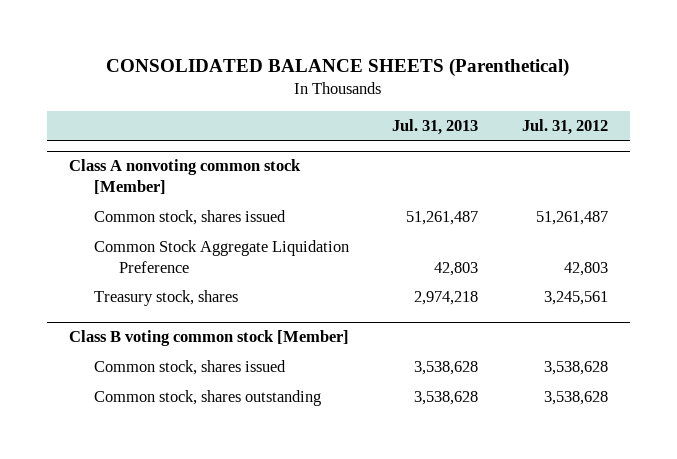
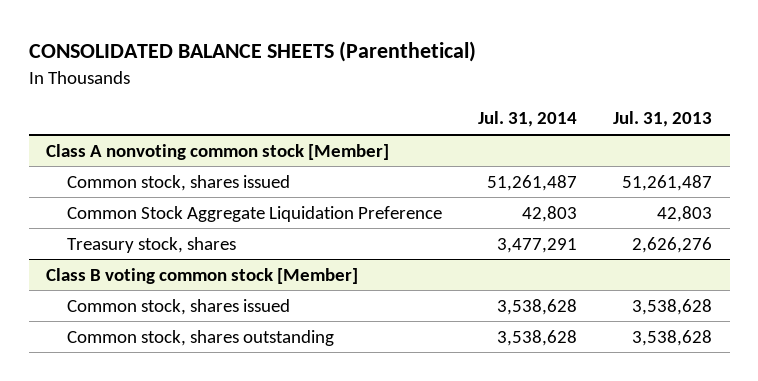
[521,118,608,135] Jul. 31, 2012 -> none
none -> [477,111,577,128] Jul. 31, 2014
[414,291,479,306] 2,974,218 -> [631,236,712,253] 2,626,276

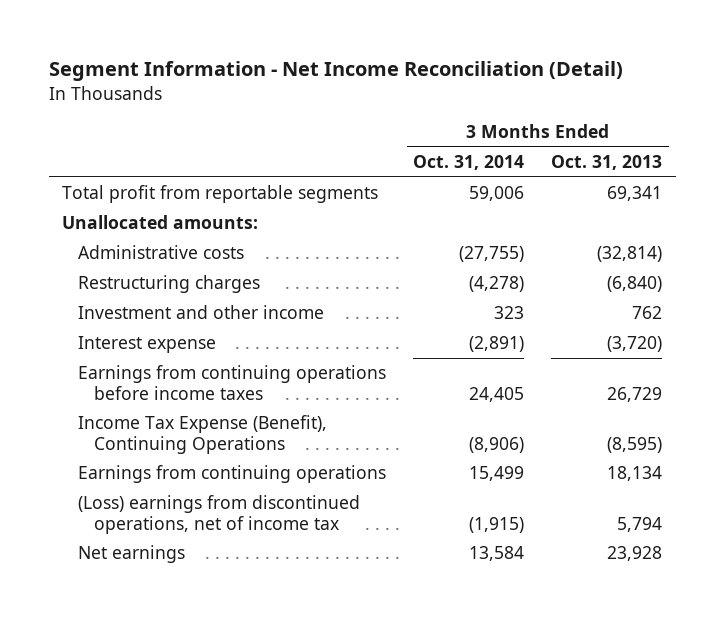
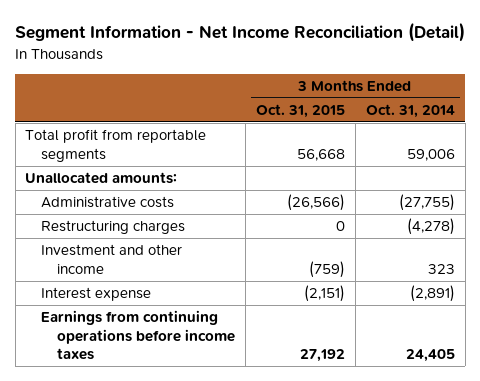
[551,155,663,171] Oct. 31, 2013 -> none
none -> [256,103,346,118] Oct. 31, 2015
[78,415,328,454] Income Tax Expense (Benefit), Continuing Operations -> none
[78,465,387,484] Earnings from continuing operations -> none
[78,495,361,534] (Loss) earnings from discontinued operations, net of income tax -> none
[78,545,186,564] Net earnings -> none

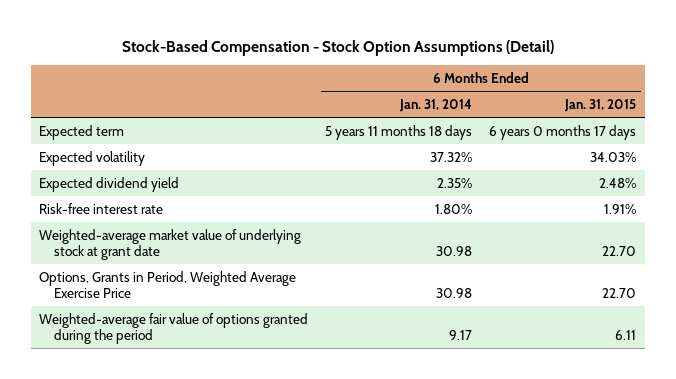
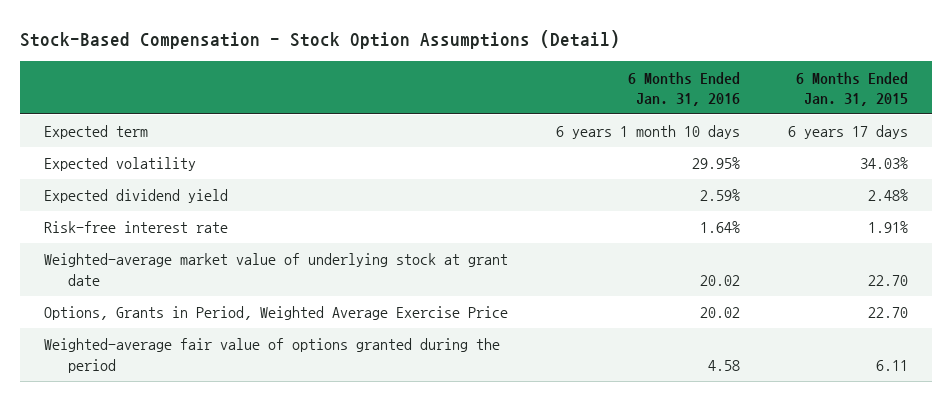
[399,99,473,113] Jan. 31, 2014 -> none
none -> [628,71,741,106] 6 Months Ended Jan. 31, 2016
[489,124,637,140] 6 years 0 months 17 days -> [788,125,909,140] 6 years 17 days

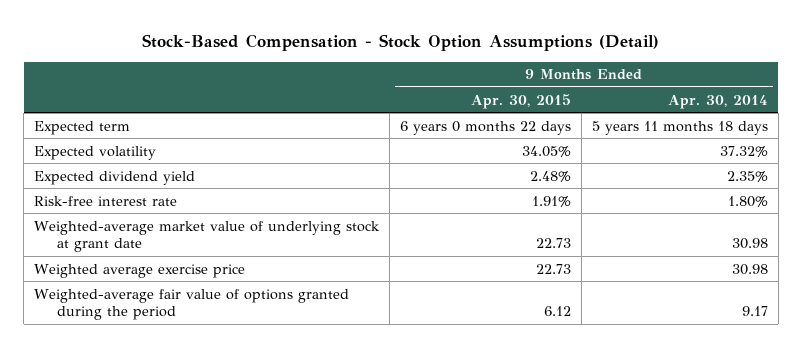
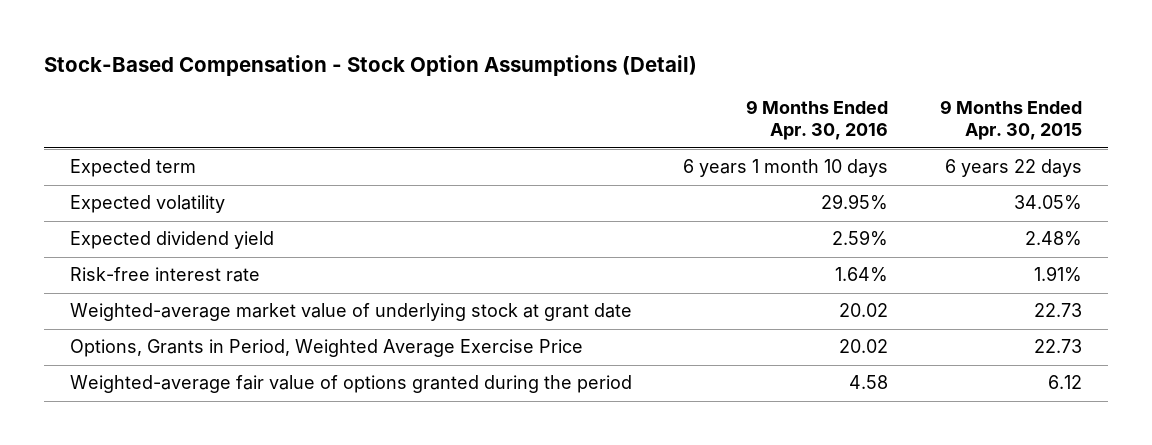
[667,94,768,109] Apr. 30, 2014 -> none
none -> [746,100,889,141] 9 Months Ended Apr. 30, 2016
[400,120,572,135] 6 years 0 months 22 days -> [944,159,1082,178] 6 years 22 days
[34,263,246,278] Weighted average exercise price -> [69,339,583,358] Options, Grants in Period, Weighted Average Exercise Price

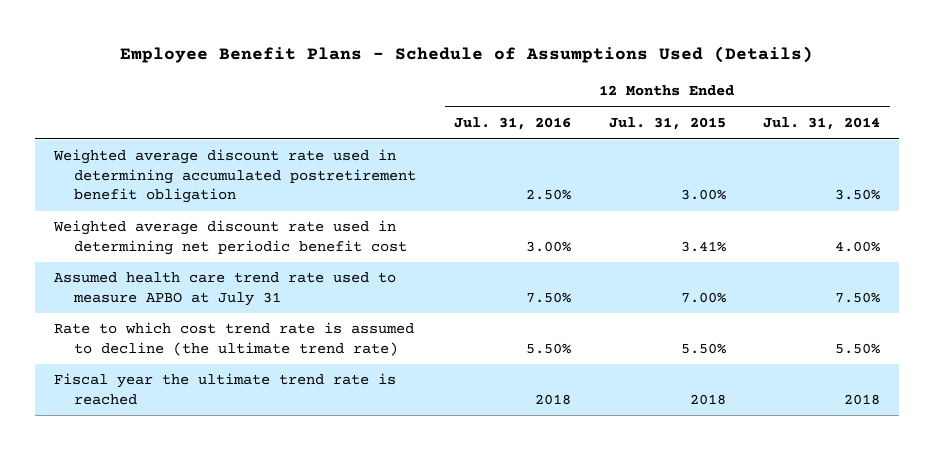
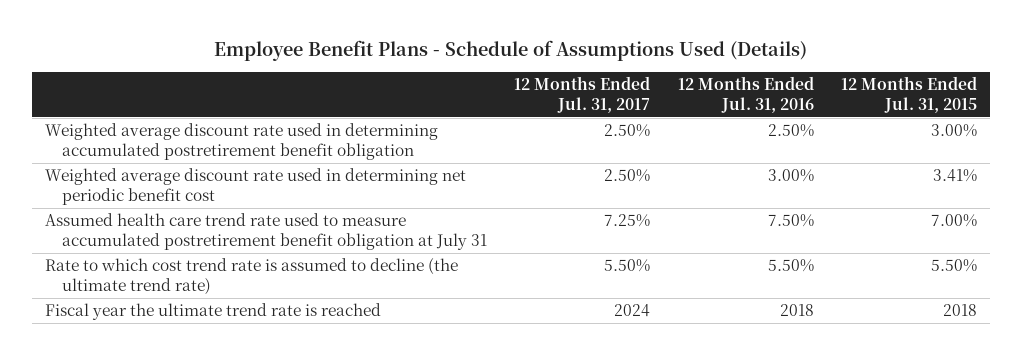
[763,117,881,131] Jul. 31, 2014 -> none
none -> [514,75,651,114] 12 Months Ended Jul. 31, 2017
[54,272,397,306] Assumed health care trend rate used to measure APBO at July 31 -> [45,213,488,251] Assumed health care trend rate used to measure accumulated postretirement benefit obligation at July 31

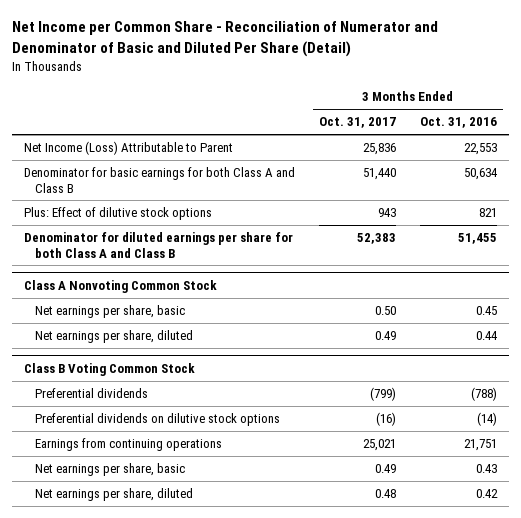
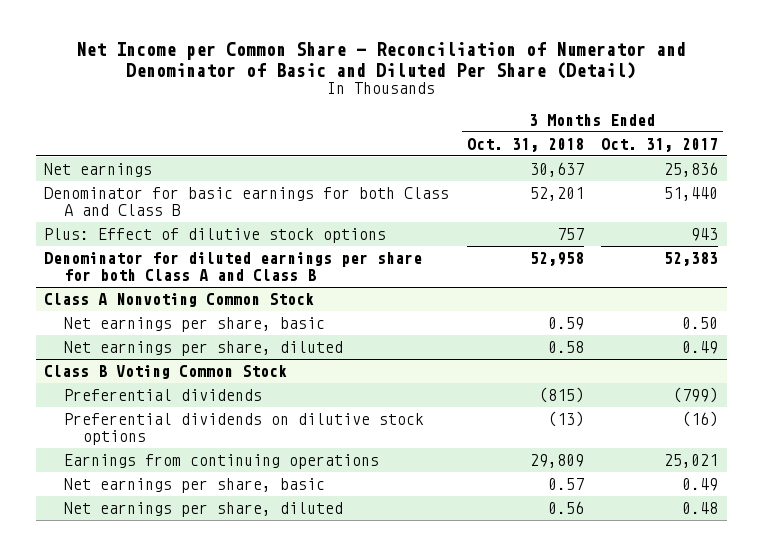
[420,117,498,129] Oct. 31, 2016 -> none
none -> [466,137,584,152] Oct. 31, 2018
[23,141,233,156] Net Income (Loss) Attributable to Parent -> [44,163,153,178] Net earnings

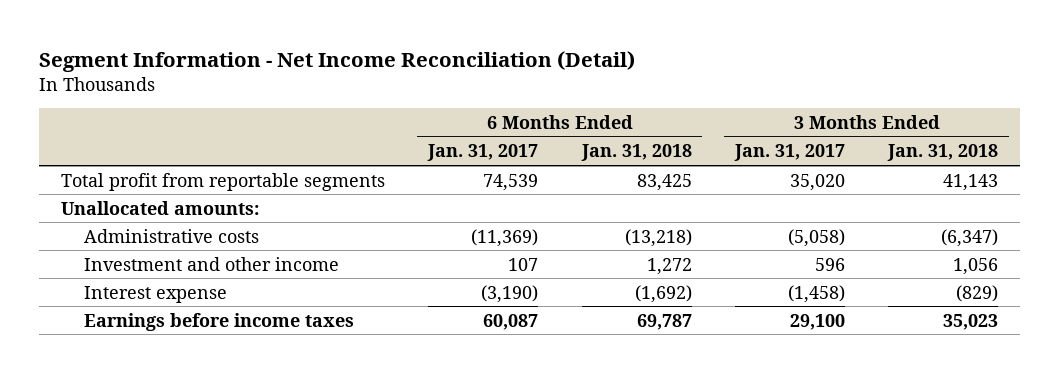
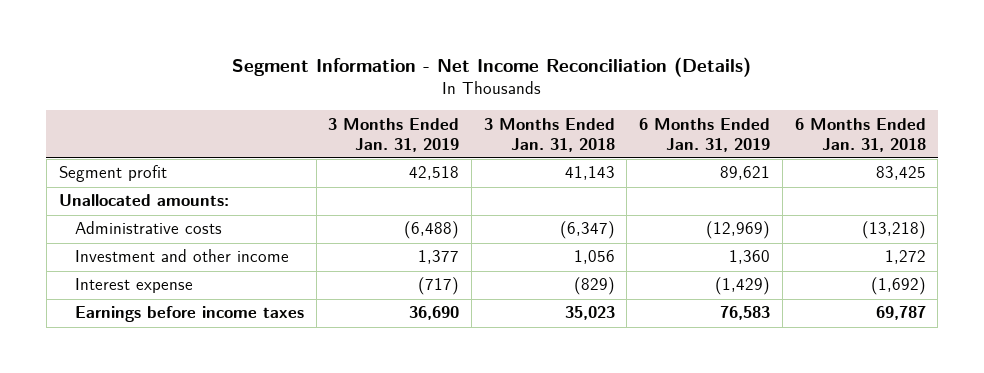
[38,50,635,72] Segment Information - Net Income Reconciliation (Detail) -> [232,56,752,77] Segment Information - Net Income Reconciliation (Details)
[427,144,539,162] Jan. 31, 2017 -> none
[734,144,846,162] Jan. 31, 2017 -> none
none -> [328,117,460,152] 3 Months Ended Jan. 31, 2019
none -> [639,117,771,152] 6 Months Ended Jan. 31, 2019
[60,172,385,191] Total profit from reportable segments -> [58,165,167,183] Segment profit

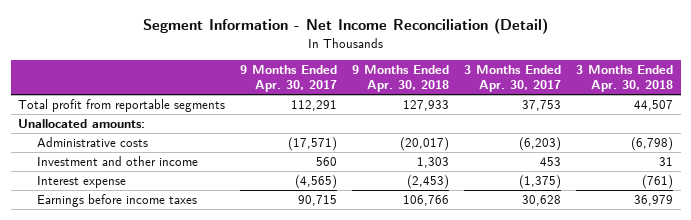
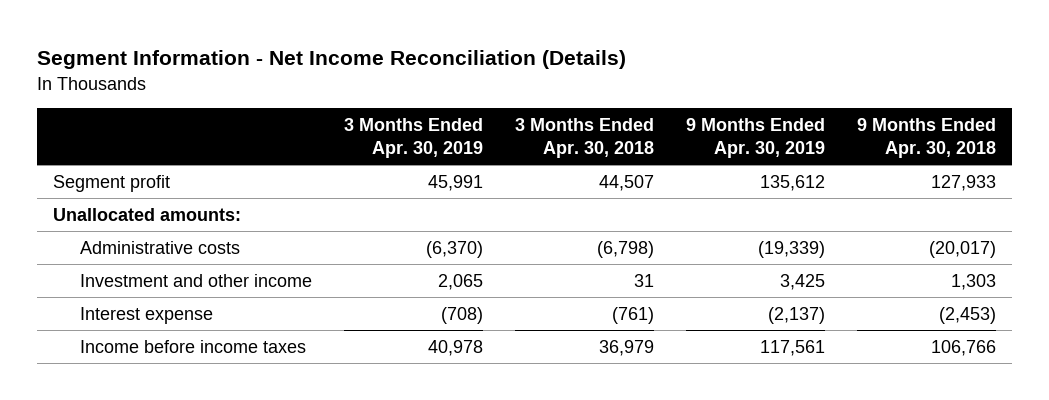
[142,18,548,35] Segment Information - Net Income Reconciliation (Detail) -> [36,49,626,69] Segment Information - Net Income Reconciliation (Details)
[240,64,338,93] 9 Months Ended Apr. 30, 2017 -> none
[464,64,562,93] 3 Months Ended Apr. 30, 2017 -> none
none -> [343,117,483,158] 3 Months Ended Apr. 30, 2019
none -> [686,117,826,158] 9 Months Ended Apr. 30, 2019
[18,98,226,112] Total profit from reportable segments -> [52,175,170,193] Segment profit
[37,193,198,207] Earnings before income taxes -> [79,340,306,354] Income before income taxes

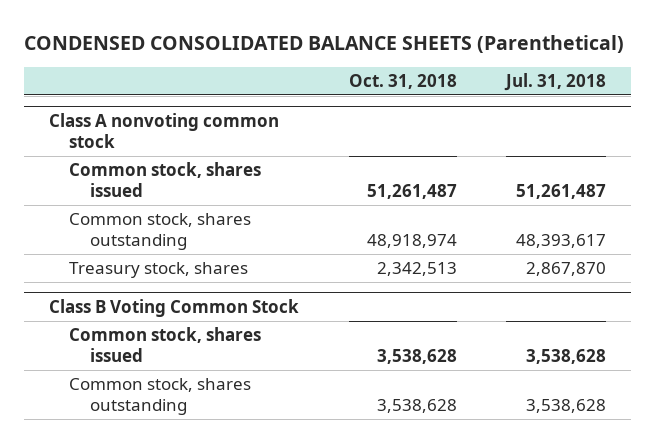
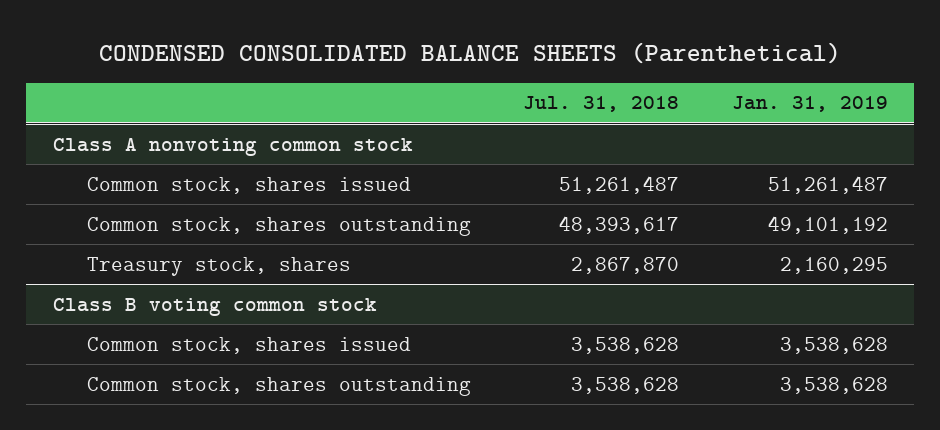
[348,73,457,89] Oct. 31, 2018 -> none
none -> [731,96,888,113] Jan. 31, 2019
[48,298,299,317] Class B Voting Common Stock -> [52,297,377,316] Class B voting common stock

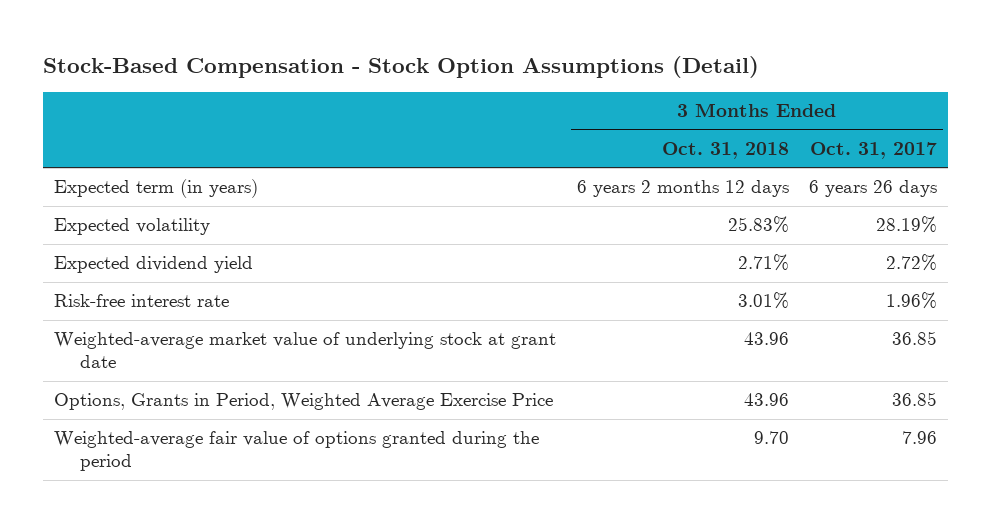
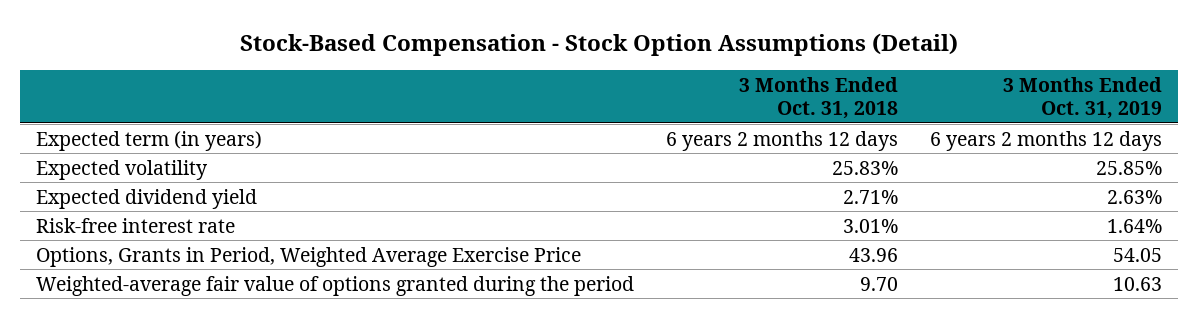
[810,141,938,159] Oct. 31, 2017 -> none
none -> [1003,76,1163,120] 3 Months Ended Oct. 31, 2019
[53,332,556,369] Weighted-average market value of underlying stock at grant date -> none

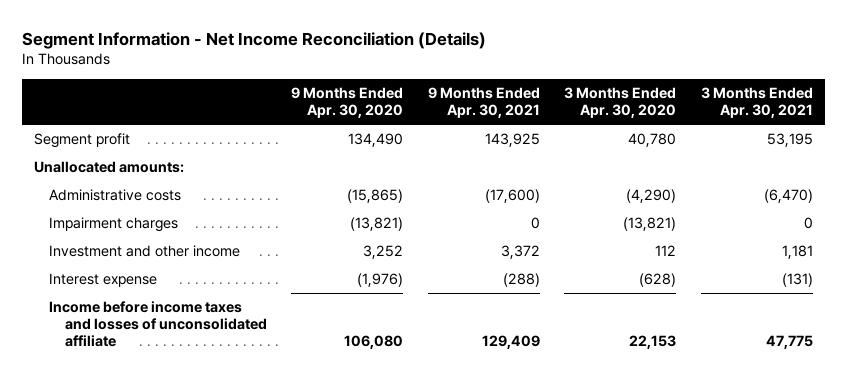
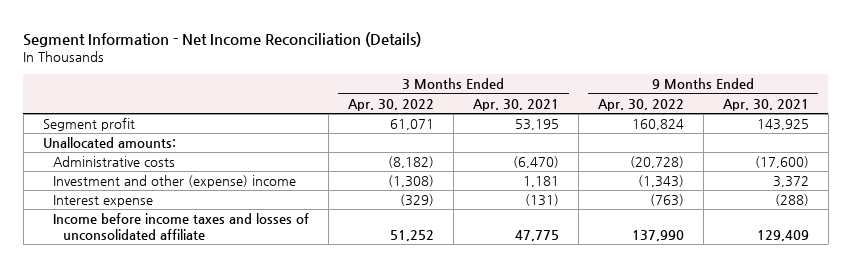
[291,87,404,119] 9 Months Ended Apr. 30, 2020 -> none
[564,87,677,119] 3 Months Ended Apr. 30, 2020 -> none
none -> [347,98,434,111] Apr. 30, 2022
none -> [597,98,684,111] Apr. 30, 2022
[49,217,179,233] Impairment charges -> none
[49,245,241,258] Investment and other income -> [53,175,297,189] Investment and other (expense) income

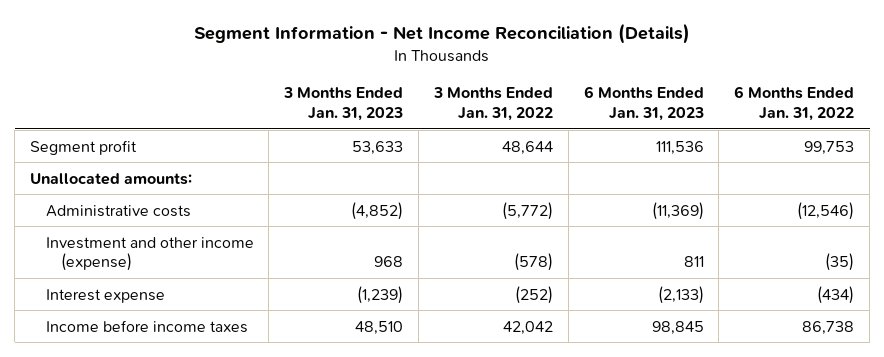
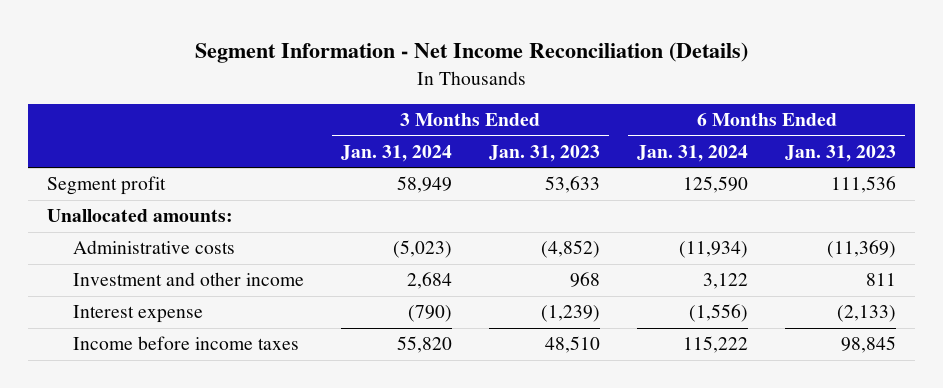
[432,87,553,121] 3 Months Ended Jan. 31, 2022 -> none
[734,86,855,121] 6 Months Ended Jan. 31, 2022 -> none
none -> [340,144,452,162] Jan. 31, 2024
none -> [637,144,749,162] Jan. 31, 2024
[45,236,254,272] Investment and other income (expense) -> [72,272,304,287] Investment and other income

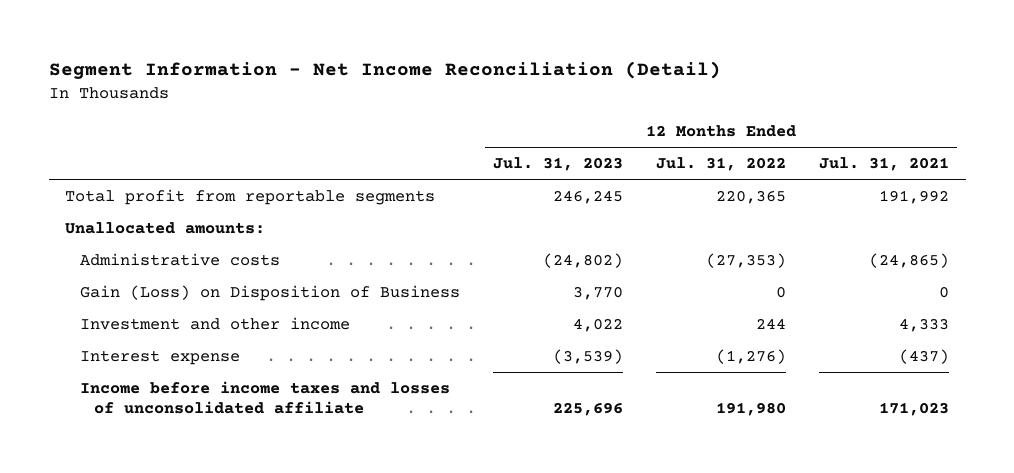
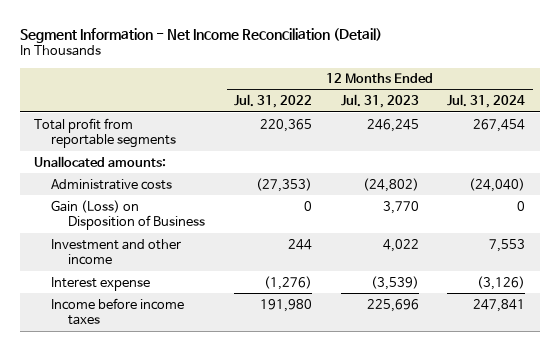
[819,157,950,172] Jul. 31, 2021 -> none
none -> [447,94,526,109] Jul. 31, 2024
[79,380,450,414] Income before income taxes and losses of unconsolidated affiliate -> [51,297,185,326] Income before income taxes

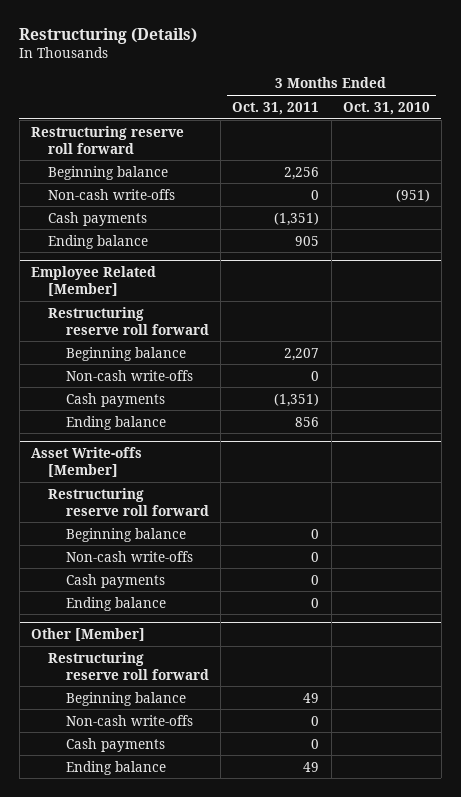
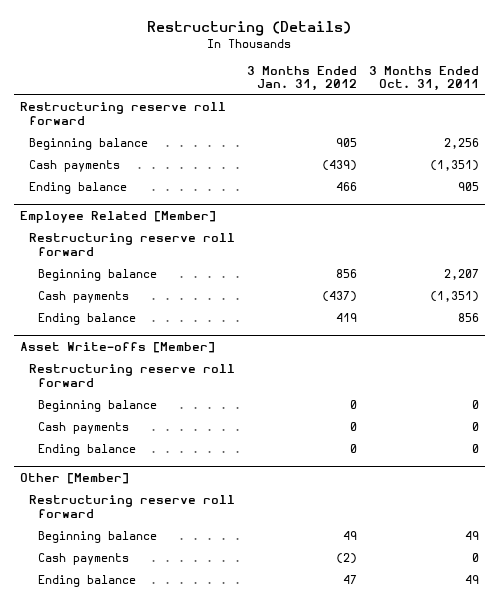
[342,101,430,115] Oct. 31, 2010 -> none
none -> [247,65,358,92] 3 Months Ended Jan. 31, 2012
[48,188,176,200] Non-cash write-offs -> none
[66,369,194,381] Non-cash write-offs -> none
[66,550,194,562] Non-cash write-offs -> none
[66,714,194,726] Non-cash write-offs -> none

